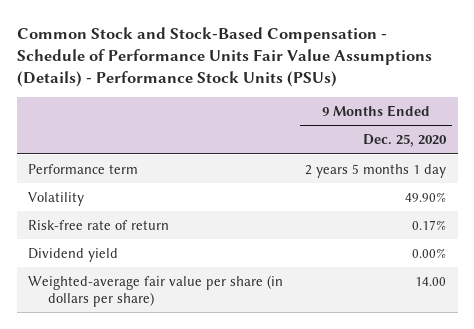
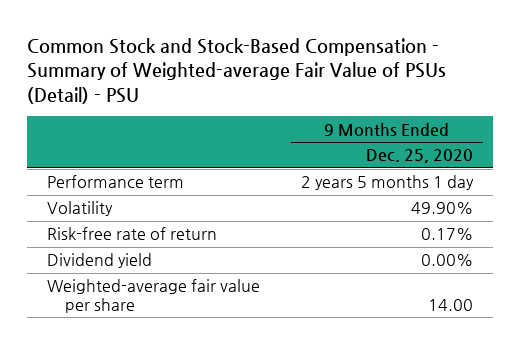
[16,26,432,88] Common Stock and Stock-Based Compensation - Schedule of Performance Units Fair Value Assumptions (Details) - Performance Stock Units (PSUs) -> [27,37,447,104] Common Stock and Stock-Based Compensation - Summary of Weighted-average Fair Value of PSUs (Detail) - PSU
[27,274,283,307] Weighted-average fair value per share (in dollars per share) -> [47,279,261,313] Weighted-average fair value per share

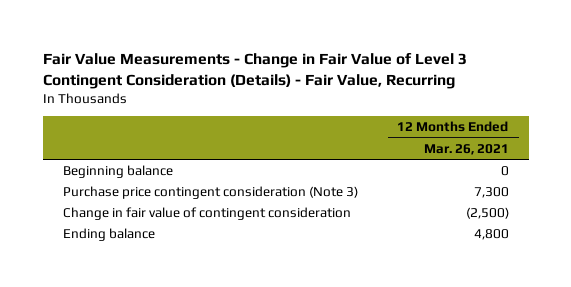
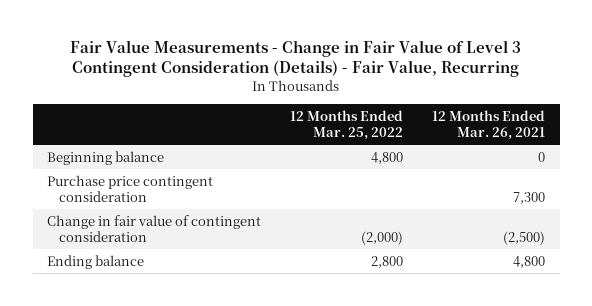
none -> [290,109,404,141] 12 Months Ended Mar. 25, 2022
[62,186,358,200] Purchase price contingent consideration (Note 3) -> [47,174,214,203] Purchase price contingent consideration

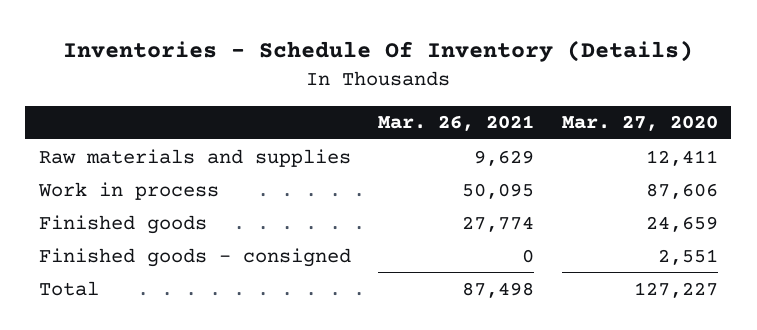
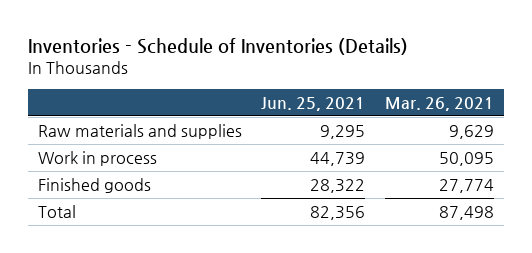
[63,40,694,63] Inventories - Schedule Of Inventory (Details) -> [27,38,408,56] Inventories - Schedule of Inventories (Details)
[561,115,718,132] Mar. 27, 2020 -> none
none -> [261,96,366,111] Jun. 25, 2021
[39,247,352,267] Finished goods - consigned -> none

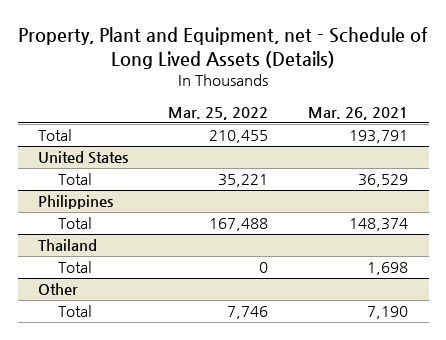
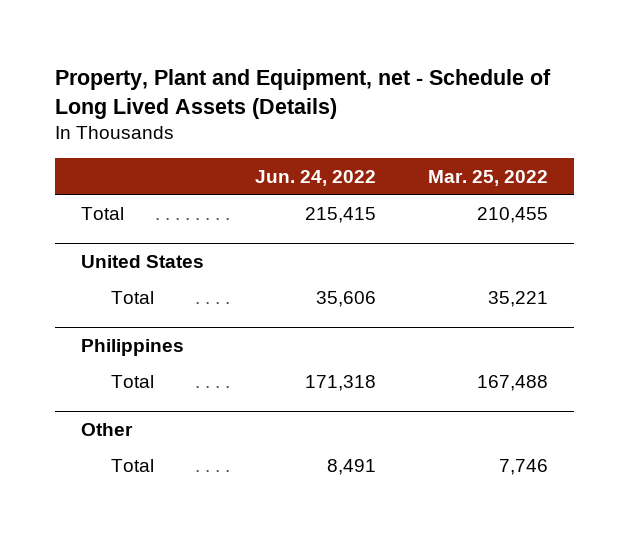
[308,106,409,120] Mar. 26, 2021 -> none
none -> [255,169,377,186] Jun. 24, 2022
[37,239,97,252] Thailand -> none
[57,261,92,274] Total -> none

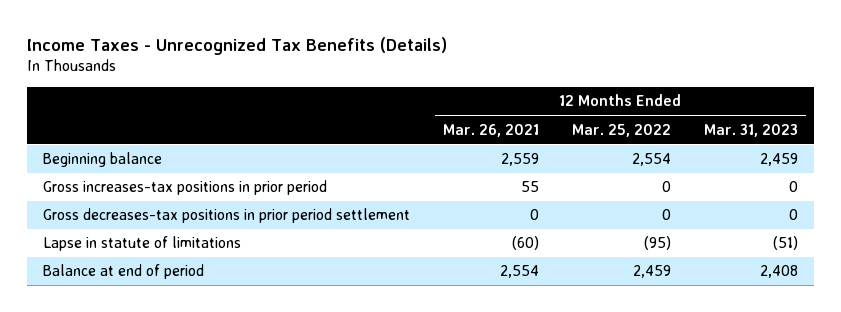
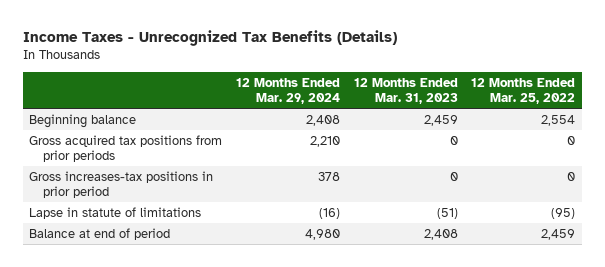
[443,123,540,137] Mar. 26, 2021 -> none
none -> [235,78,340,104] 12 Months Ended Mar. 29, 2024
none -> [29,135,223,162] Gross acquired tax positions from prior periods
[43,208,411,224] Gross decreases-tax positions in prior period settlement -> none

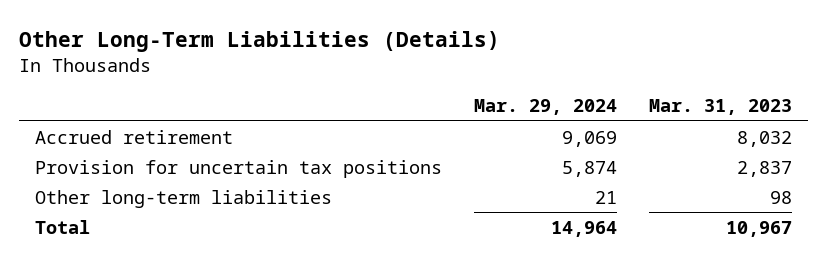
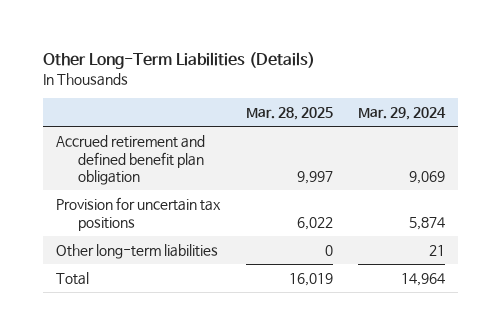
[648,99,792,116] Mar. 31, 2023 -> none
none -> [245,107,333,121] Mar. 28, 2025
[34,129,233,144] Accrued retirement -> [56,135,206,186] Accrued retirement and defined benefit plan obligation

